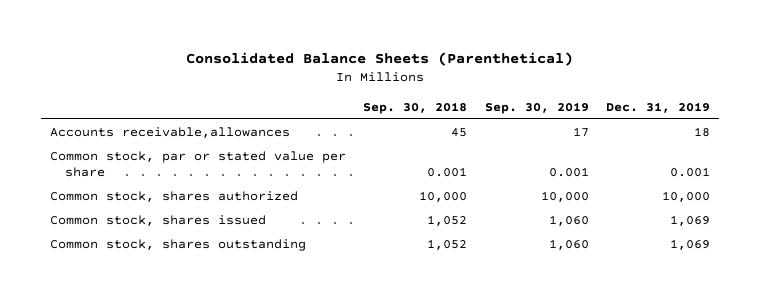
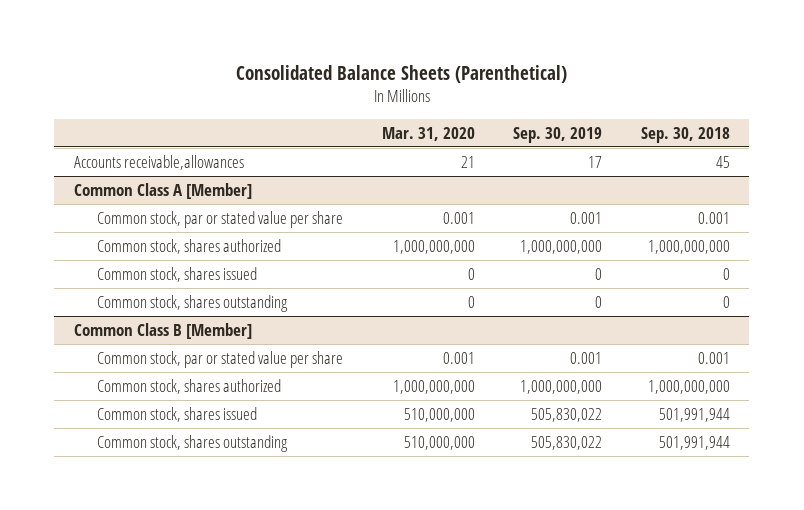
[606,101,711,113] Dec. 31, 2019 -> none
none -> [381,126,475,141] Mar. 31, 2020
none -> [73,182,252,199] Common Class A [Member]
[419,191,468,203] 10,000 -> [648,239,731,254] 1,000,000,000
[540,191,589,203] 10,000 -> [520,239,603,254] 1,000,000,000
[427,215,468,227] 1,052 -> [723,267,731,280] 0
[548,215,589,227] 1,060 -> [595,267,603,280] 0
[427,239,468,251] 1,052 -> [723,295,731,308] 0
[548,239,589,251] 1,060 -> [595,295,603,308] 0
none -> [73,322,252,339] Common Class B [Member]
none -> [96,350,343,368] Common stock, par or stated value per share
none -> [96,378,281,394] Common stock, shares authorized
none -> [96,406,257,422] Common stock, shares issued
none -> [96,434,288,452] Common stock, shares outstanding

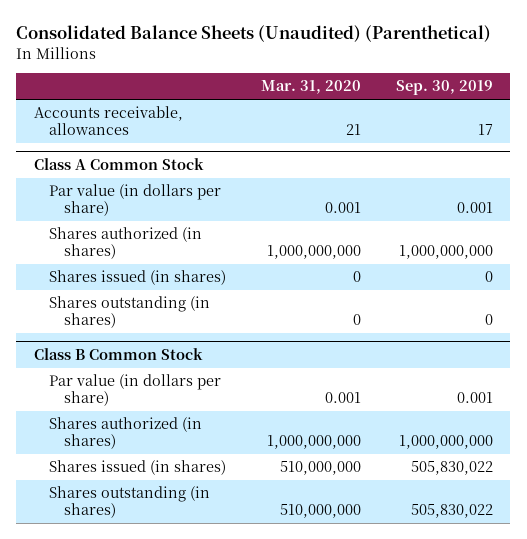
[235,64,567,83] Consolidated Balance Sheets (Parenthetical) -> [16,25,492,43] Consolidated Balance Sheets (Unaudited) (Parenthetical)
[641,126,731,143] Sep. 30, 2018 -> none
[73,154,244,170] Accounts receivable,allowances -> [33,106,183,136] Accounts receivable, allowances
[73,182,252,199] Common Class A [Member] -> [33,157,204,170] Class A Common Stock
[96,210,343,228] Common stock, par or stated value per share -> [48,184,221,217] Par value (in dollars per share)
[96,238,281,254] Common stock, shares authorized -> [48,227,202,260] Shares authorized (in shares)
[96,266,257,282] Common stock, shares issued -> [48,270,226,286] Shares issued (in shares)
[96,294,288,312] Common stock, shares outstanding -> [48,296,210,329] Shares outstanding (in shares)
[73,322,252,339] Common Class B [Member] -> [33,347,203,360] Class B Common Stock
[96,350,343,368] Common stock, par or stated value per share -> [48,374,221,407] Par value (in dollars per share)
[96,378,281,394] Common stock, shares authorized -> [48,417,202,450] Shares authorized (in shares)
[96,406,257,422] Common stock, shares issued -> [48,460,226,476] Shares issued (in shares)
[96,434,288,452] Common stock, shares outstanding -> [48,486,210,519] Shares outstanding (in shares)

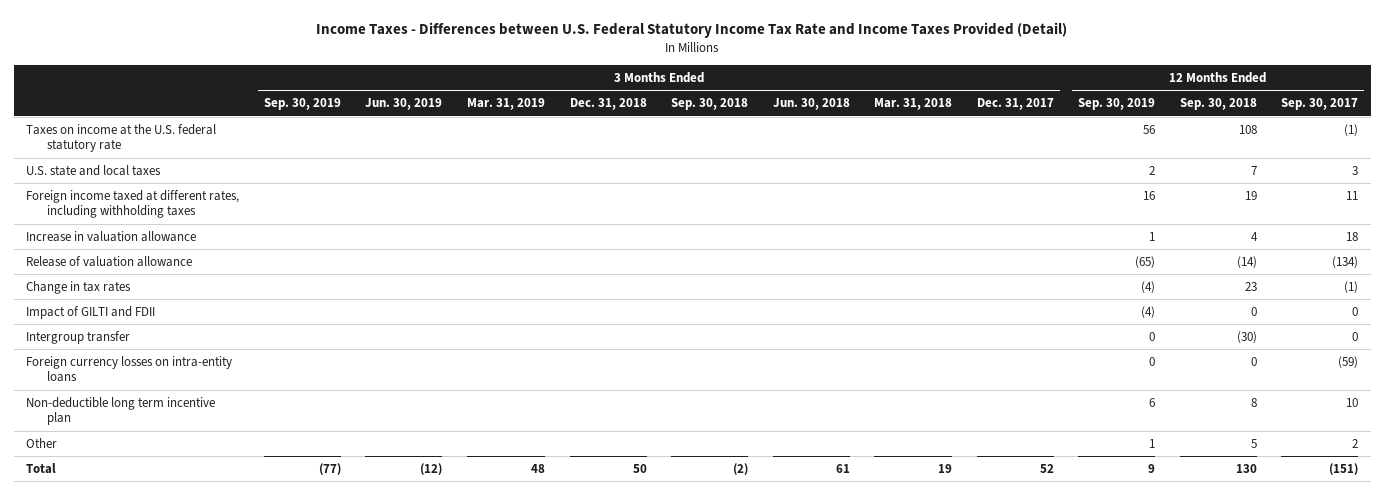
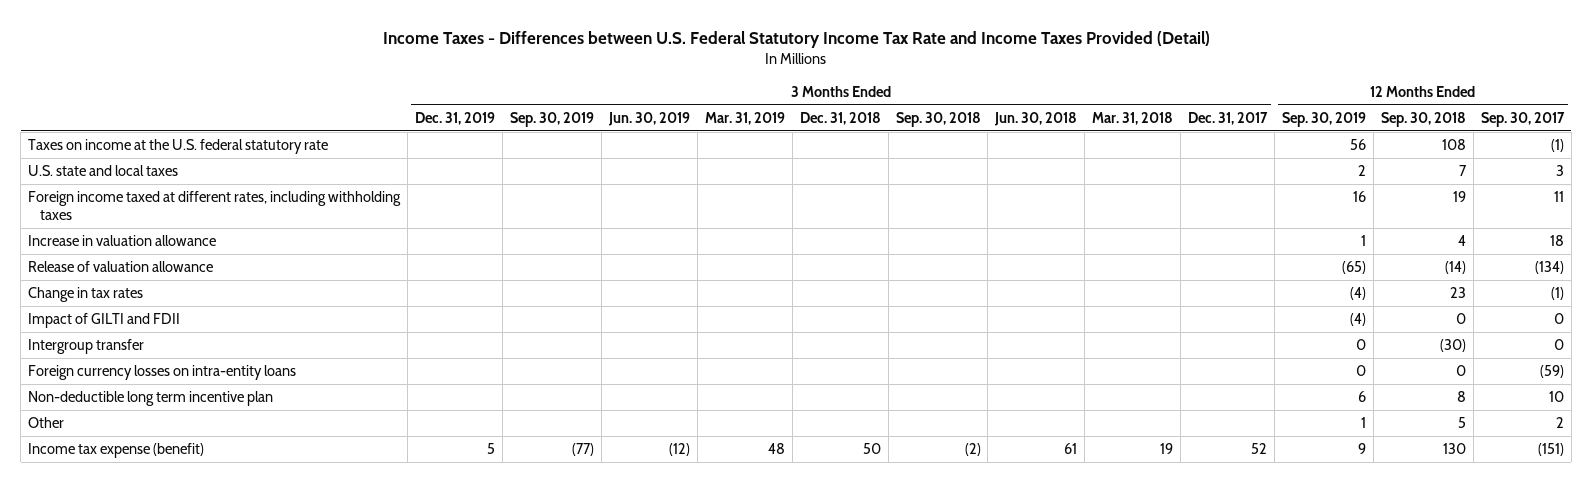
none -> [415,111,496,125] Dec. 31, 2019
[26,463,57,475] Total -> [28,443,205,459] Income tax expense (benefit)

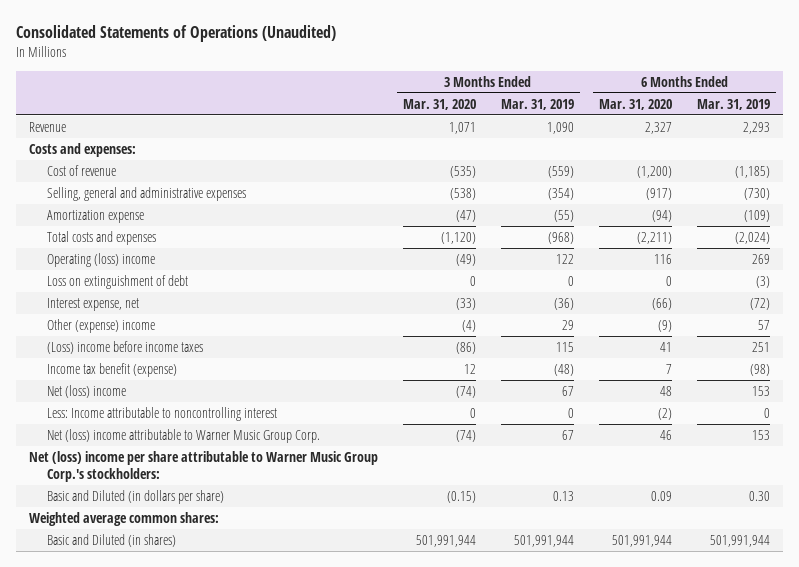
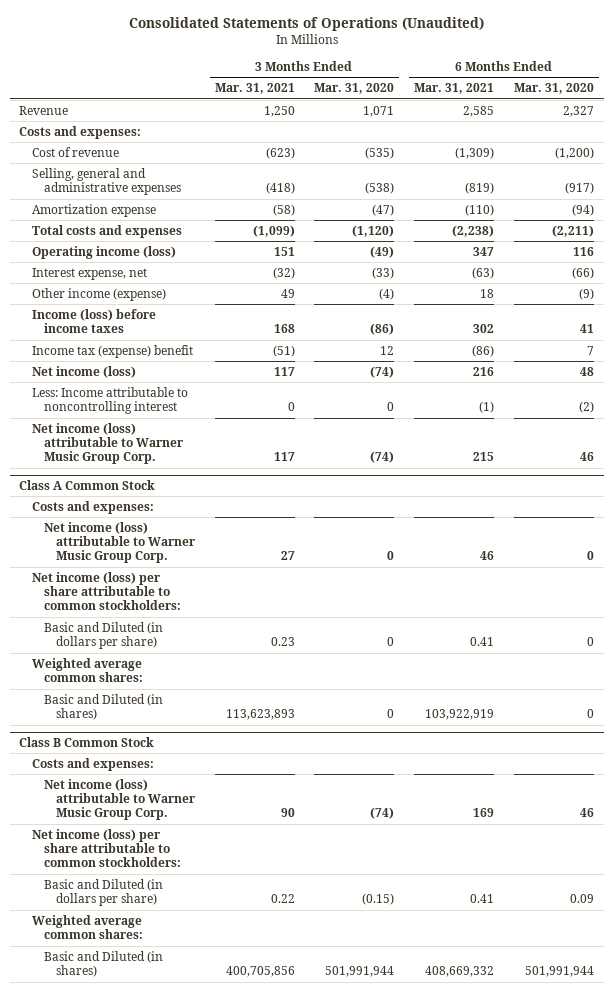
[500,98,574,110] Mar. 31, 2019 -> none
[697,98,771,110] Mar. 31, 2019 -> none
none -> [214,83,295,95] Mar. 31, 2021
none -> [414,83,495,95] Mar. 31, 2021
[46,274,188,289] Loss on extinguishment of debt -> none
[46,252,155,267] Operating (loss) income -> [31,245,176,259] Operating income (loss)
[46,318,155,333] Other (expense) income -> [31,287,166,301] Other income (expense)
[46,340,203,354] (Loss) income before income taxes -> [31,308,156,334] Income (loss) before income taxes
[46,362,177,377] Income tax benefit (expense) -> [31,344,193,358] Income tax (expense) benefit
[46,384,126,398] Net (loss) income -> [31,365,136,378] Net income (loss)
[46,428,320,443] Net (loss) income attributable to Warner Music Group Corp. -> [31,422,184,465] Net income (loss) attributable to Warner Music Group Corp.
none -> [19,480,156,491] Class A Common Stock
none -> [31,500,154,514] Costs and expenses:
none -> [43,521,196,564] Net income (loss) attributable to Warner Music Group Corp.
[28,450,378,482] Net (loss) income per share attributable to Warner Music Group Corp.'s stockholders: -> [31,571,181,611] Net income (loss) per share attributable to common stockholders:
none -> [43,621,163,650] Basic and Diluted (in dollars per share)
none -> [31,657,143,683] Weighted average common shares:
none -> [43,693,163,721] Basic and Diluted (in shares)
none -> [19,737,155,748] Class B Common Stock
none -> [31,757,154,771] Costs and expenses:
none -> [43,778,196,821] Net income (loss) attributable to Warner Music Group Corp.
none -> [31,828,181,868] Net income (loss) per share attributable to common stockholders:

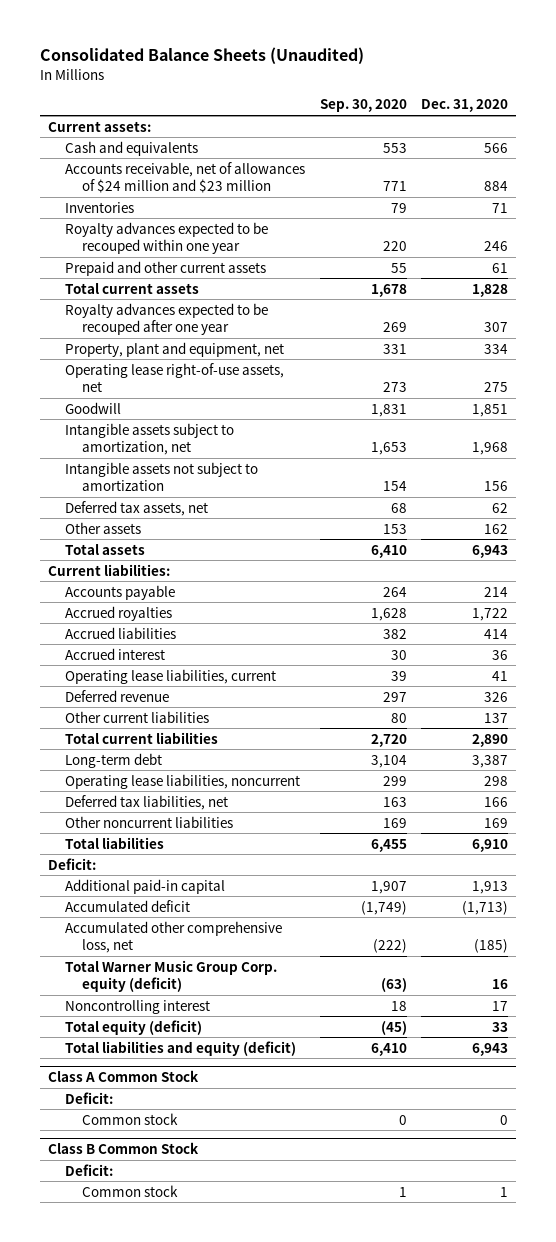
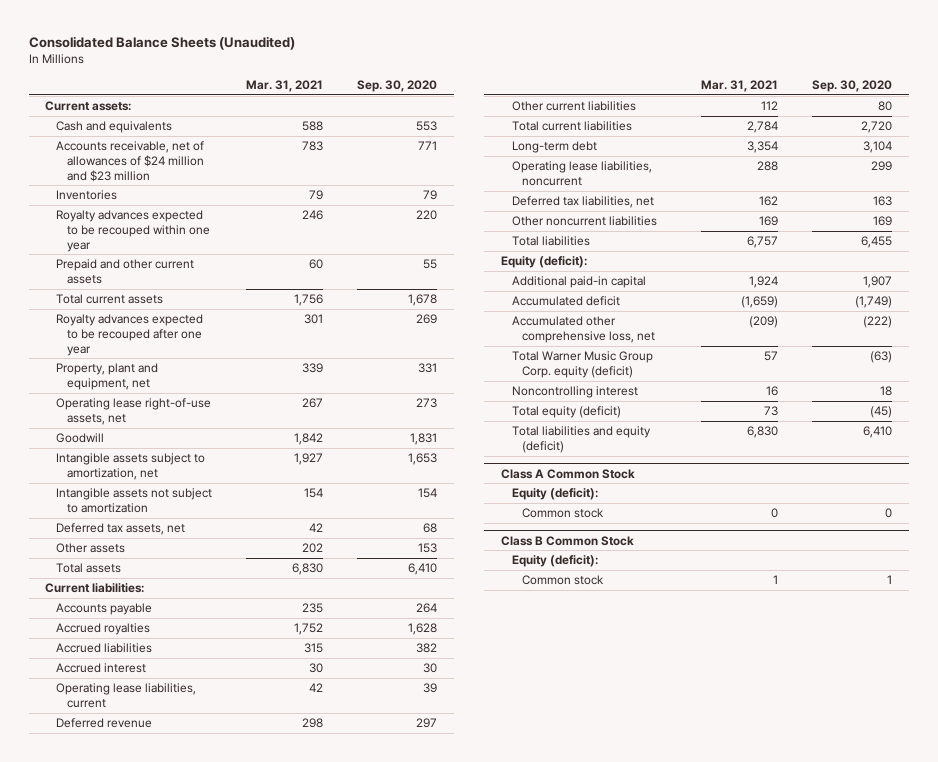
[421,99,509,113] Dec. 31, 2020 -> none
none -> [246,80,324,93] Mar. 31, 2021
[47,857,96,870] Deficit: -> [500,256,587,269] Equity (deficit):
[64,1091,113,1104] Deficit: -> [511,488,598,501] Equity (deficit):
[64,1163,113,1176] Deficit: -> [511,555,598,568] Equity (deficit):

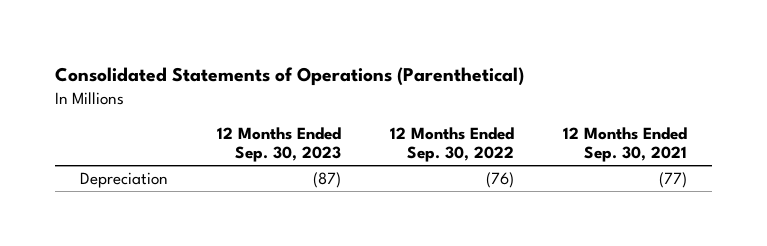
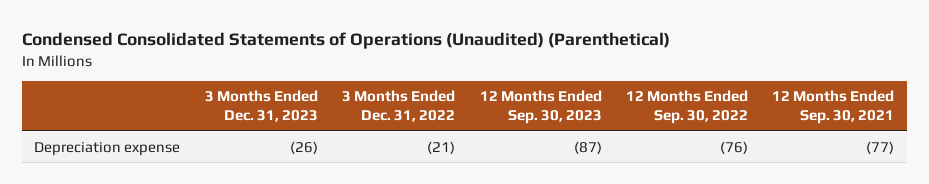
[55,67,525,87] Consolidated Statements of Operations (Parenthetical) -> [22,32,671,50] Condensed Consolidated Statements of Operations (Unaudited) (Parenthetical)
none -> [204,89,318,123] 3 Months Ended Dec. 31, 2023
none -> [342,89,456,123] 3 Months Ended Dec. 31, 2022
[79,171,168,188] Depreciation -> [34,142,181,157] Depreciation expense

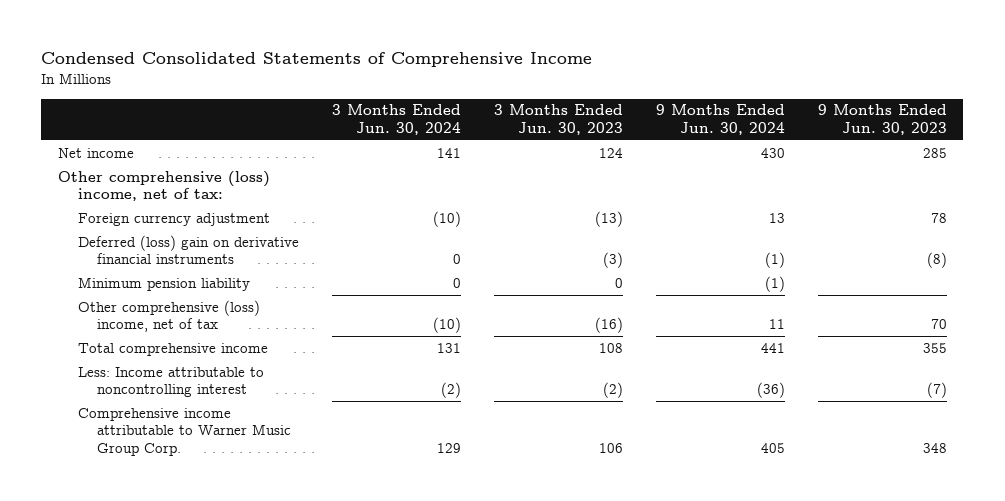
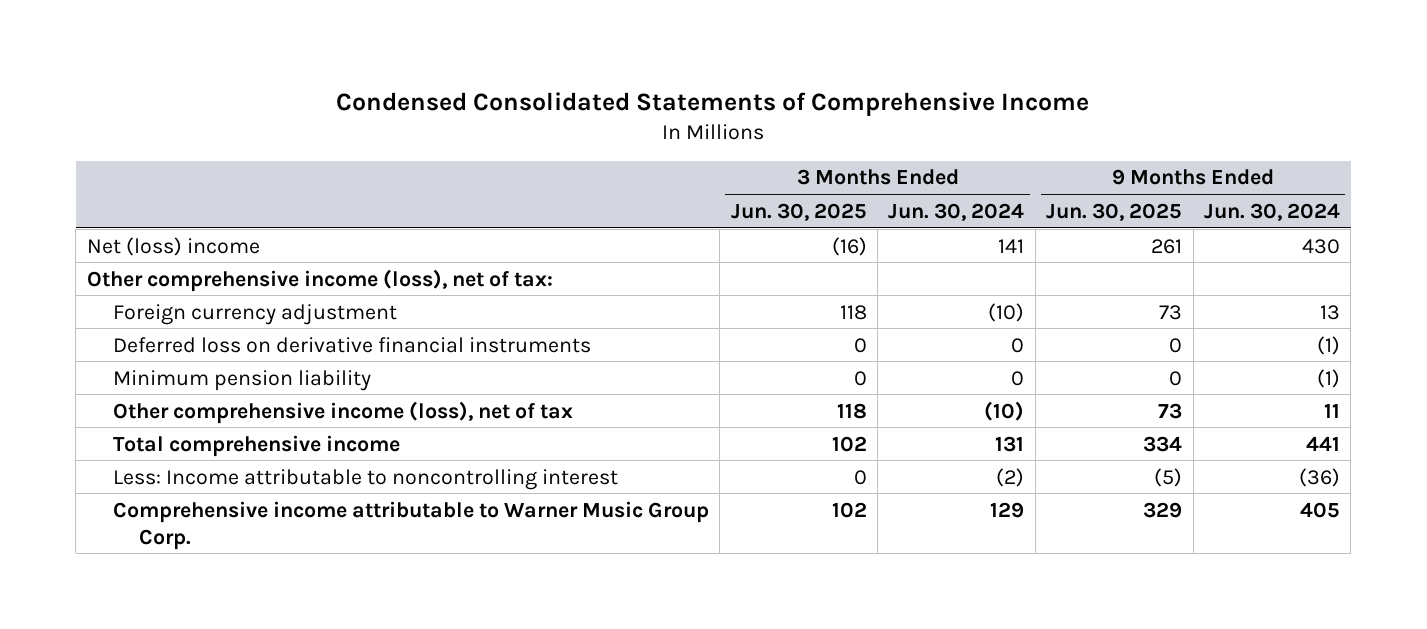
[493,104,623,135] 3 Months Ended Jun. 30, 2023 -> none
[817,104,947,135] 9 Months Ended Jun. 30, 2023 -> none
none -> [730,202,867,221] Jun. 30, 2025
none -> [1046,202,1183,221] Jun. 30, 2025
[57,147,134,158] Net income -> [86,236,260,256] Net (loss) income
[57,170,270,202] Other comprehensive (loss) income, net of tax: -> [86,268,553,292] Other comprehensive income (loss), net of tax:
[77,234,299,265] Deferred (loss) gain on derivative financial instruments -> [112,336,591,353] Deferred loss on derivative financial instruments
[77,299,260,333] Other comprehensive (loss) income, net of tax -> [112,400,573,424] Other comprehensive income (loss), net of tax

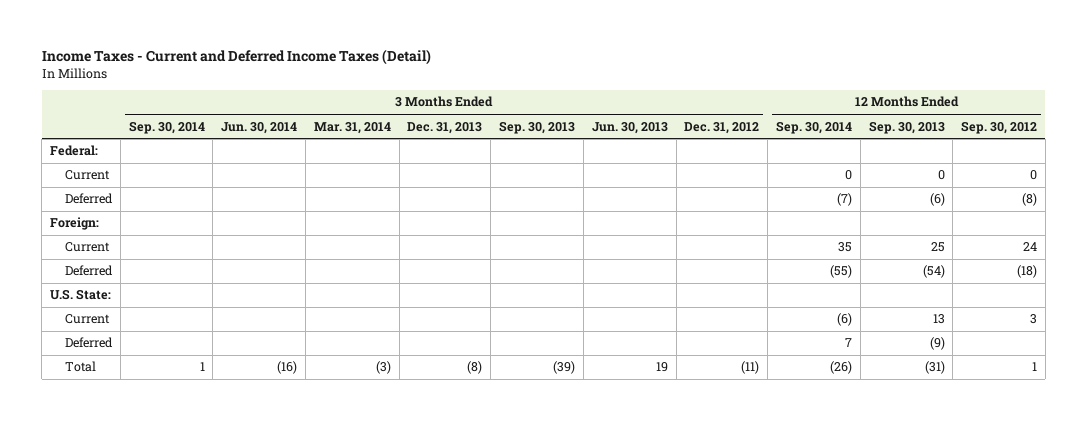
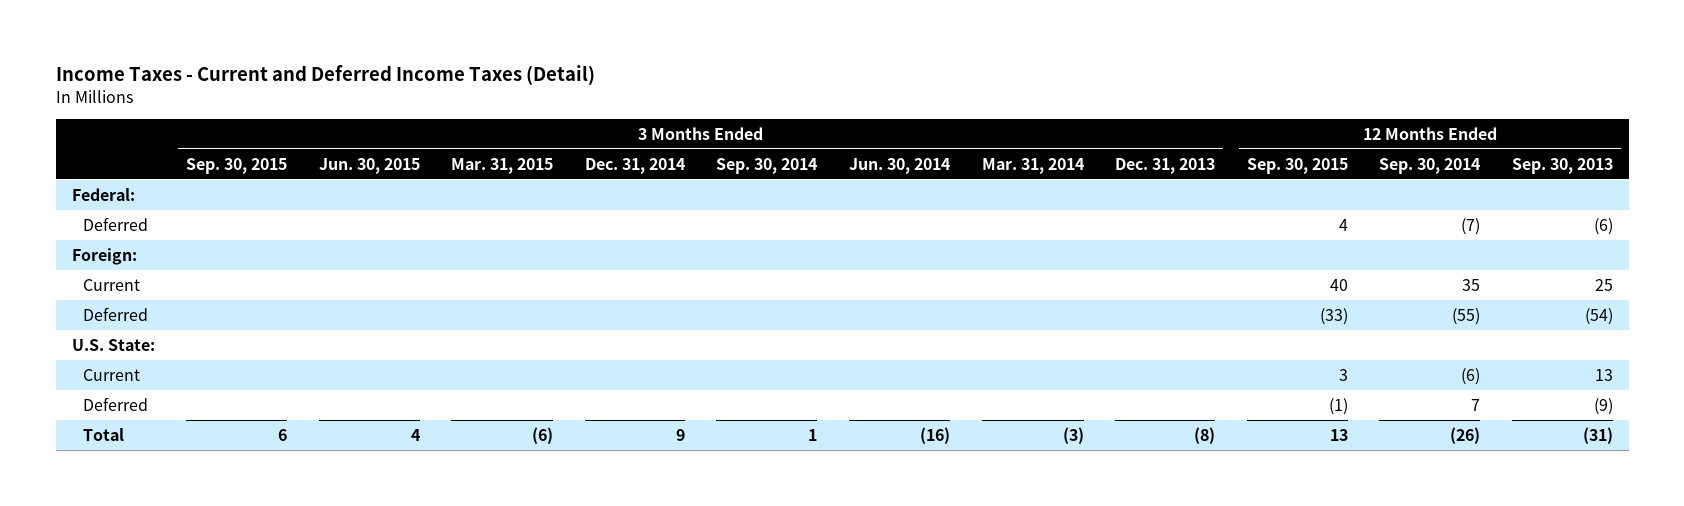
[499,120,576,134] Sep. 30, 2013 -> none
[591,121,668,134] Jun. 30, 2013 -> none
[684,121,760,134] Dec. 31, 2012 -> none
[961,120,1038,134] Sep. 30, 2012 -> none
none -> [186,157,288,174] Sep. 30, 2015
none -> [318,157,420,174] Jun. 30, 2015
none -> [451,157,554,174] Mar. 31, 2015
none -> [584,157,685,174] Dec. 31, 2014
none -> [1246,157,1348,174] Sep. 30, 2015
[65,170,111,181] Current -> none

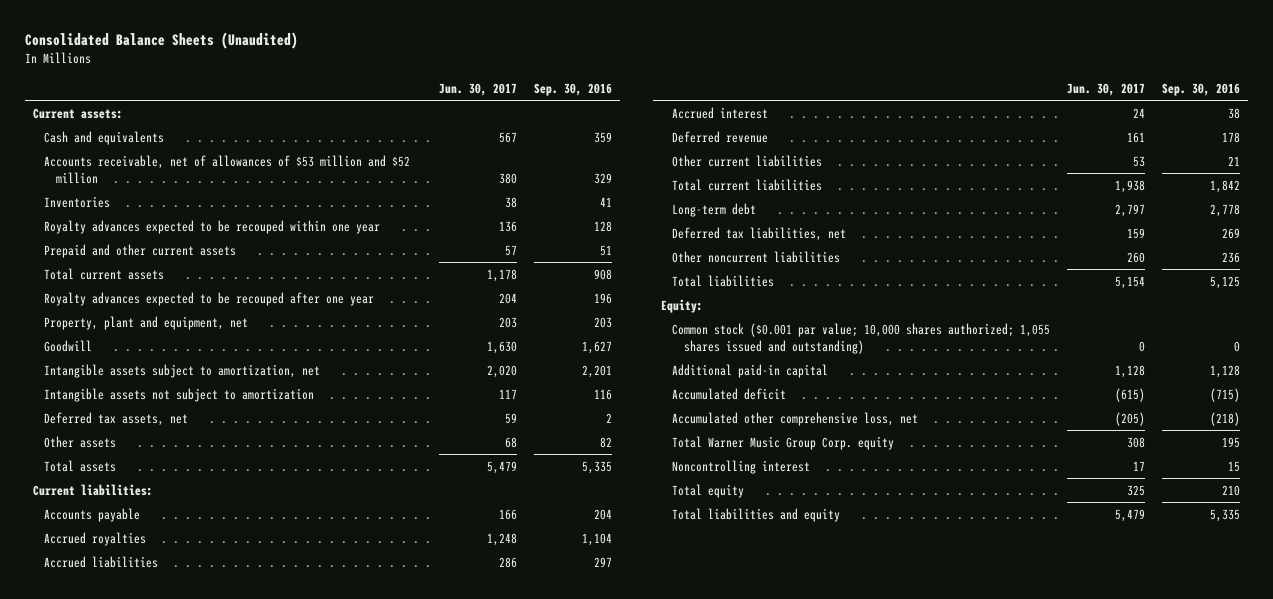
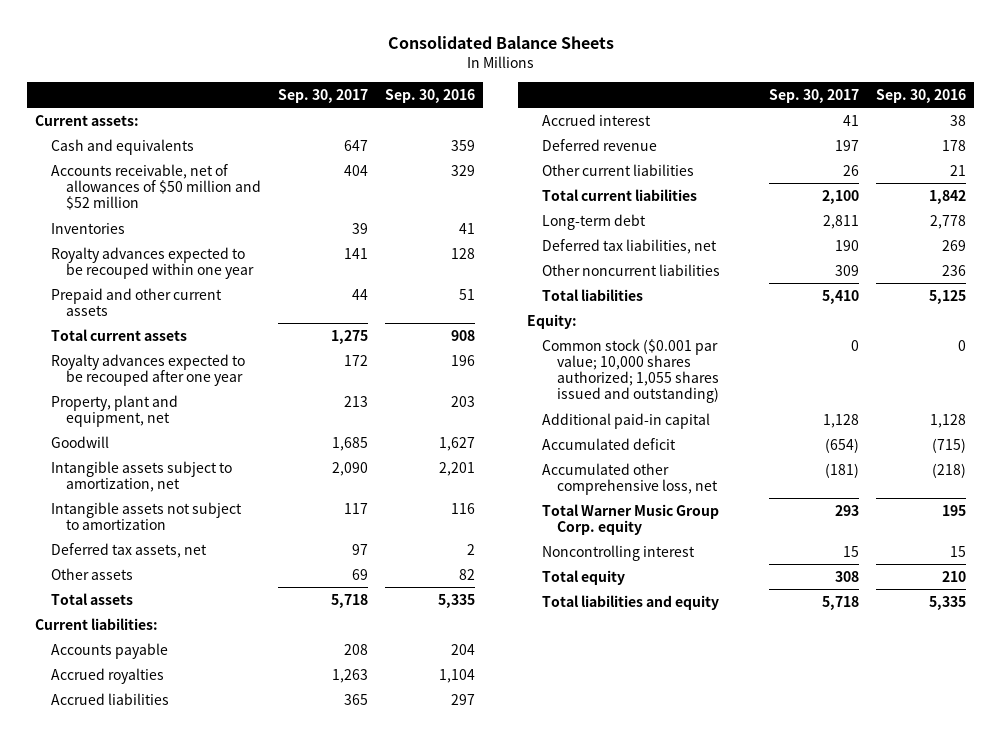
[24,32,298,50] Consolidated Balance Sheets (Unaudited) -> [387,35,614,49] Consolidated Balance Sheets
[439,82,518,96] Jun. 30, 2017 -> none
none -> [277,88,368,103] Sep. 30, 2017
[44,154,411,184] Accounts receivable, net of allowances of $53 million and $52 million -> [50,163,261,211] Accounts receivable, net of allowances of $50 million and $52 million

